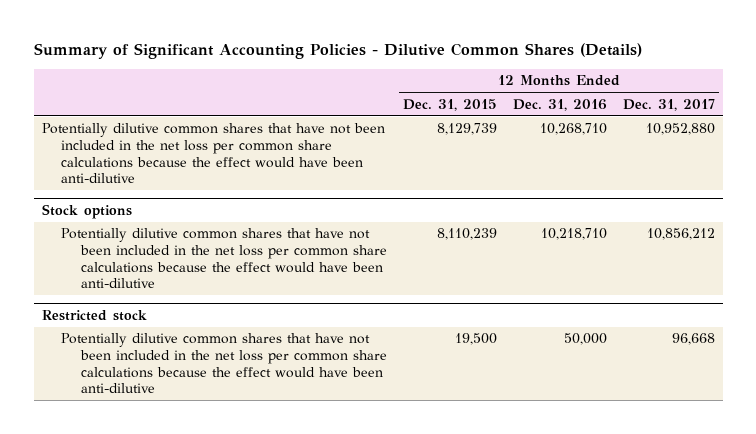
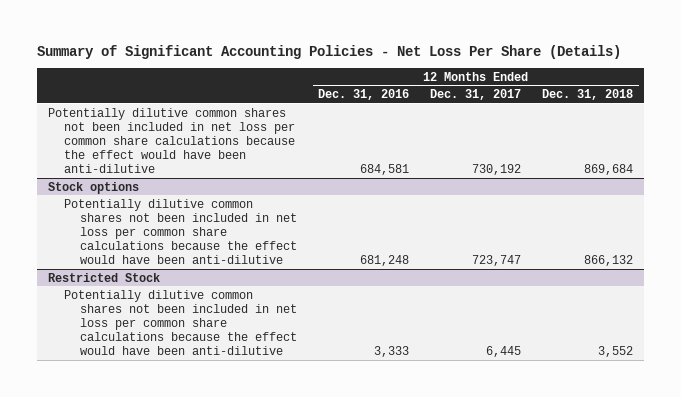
[33,43,642,60] Summary of Significant Accounting Policies - Dilutive Common Shares (Details) -> [37,45,622,60] Summary of Significant Accounting Policies - Net Loss Per Share (Details)
[403,98,498,111] Dec. 31, 2015 -> none
none -> [542,89,634,101] Dec. 31, 2018
[41,123,385,184] Potentially dilutive common shares that have not been included in the net loss per common share calculations because the effect would have been anti-dilutive -> [47,107,295,174] Potentially dilutive common shares not been included in net loss per common share calculations because the effect would have been anti-dilutive
[539,123,607,136] 10,268,710 -> [359,164,409,176] 684,581
[645,123,715,136] 10,952,880 -> [472,164,522,176] 730,192
[61,228,388,289] Potentially dilutive common shares that have not been included in the net loss per common share calculations because the effect would have been anti-dilutive -> [63,198,297,265] Potentially dilutive common shares not been included in net loss per common share calculations because the effect would have been anti-dilutive
[540,228,607,241] 10,218,710 -> [359,255,409,267] 681,248
[646,228,715,241] 10,856,212 -> [472,255,522,267] 723,747
[41,309,147,321] Restricted stock -> [47,272,160,282] Restricted Stock
[61,333,388,394] Potentially dilutive common shares that have not been included in the net loss per common share calculations because the effect would have been anti-dilutive -> [63,289,297,356] Potentially dilutive common shares not been included in net loss per common share calculations because the effect would have been anti-dilutive
[563,333,607,346] 50,000 -> [373,346,409,358] 3,333
[671,333,715,346] 96,668 -> [486,346,522,358] 6,445

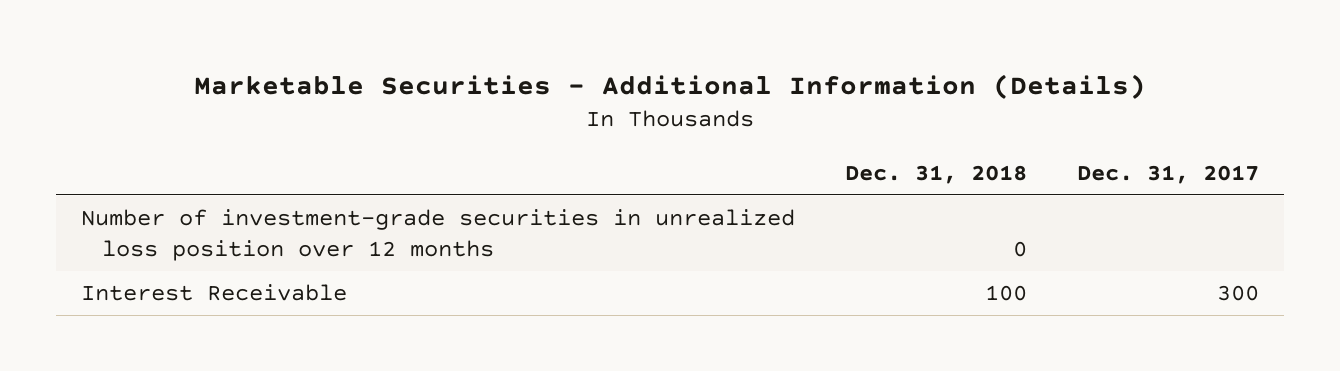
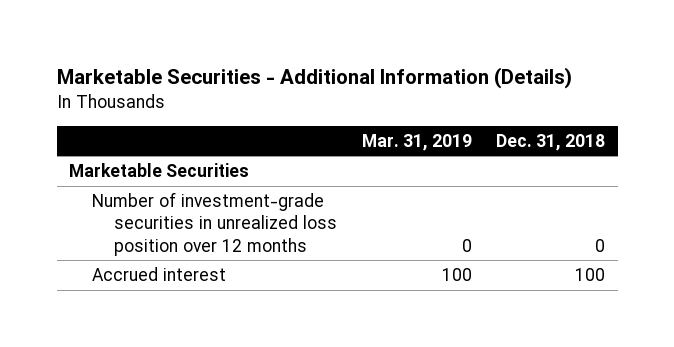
[1077,164,1260,184] Dec. 31, 2017 -> none
none -> [361,133,472,151] Mar. 31, 2019
none -> [68,163,249,178] Marketable Securities
[81,284,348,302] Interest Receivable -> [91,267,226,282] Accrued interest

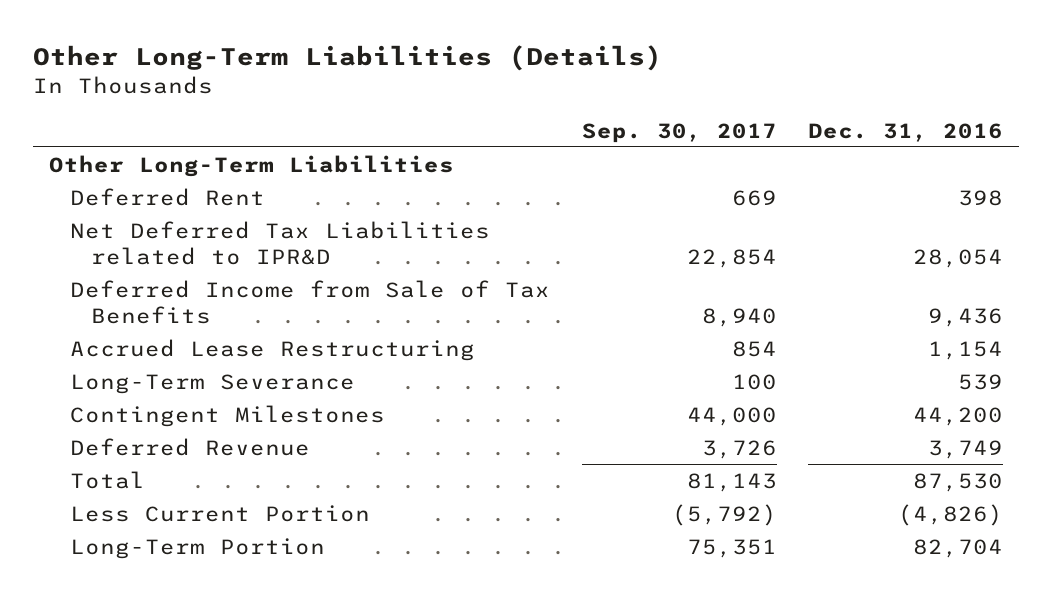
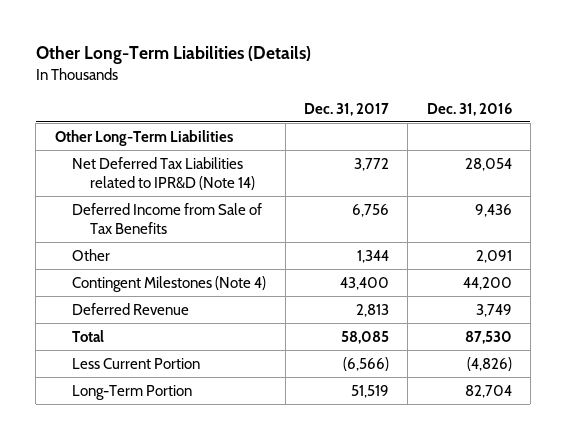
[581,122,777,143] Sep. 30, 2017 -> none
none -> [303,102,389,116] Dec. 31, 2017
[69,187,265,206] Deferred Rent -> none
[69,220,490,265] Net Deferred Tax Liabilities related to IPR&D -> [72,156,256,190] Net Deferred Tax Liabilities related to IPR&D (Note 14)
[69,338,475,361] Accrued Lease Restructuring -> none
[69,373,355,394] Long-Term Severance -> none
none -> [72,248,111,261] Other
[69,404,385,427] Contingent Milestones -> [72,275,267,292] Contingent Milestones (Note 4)

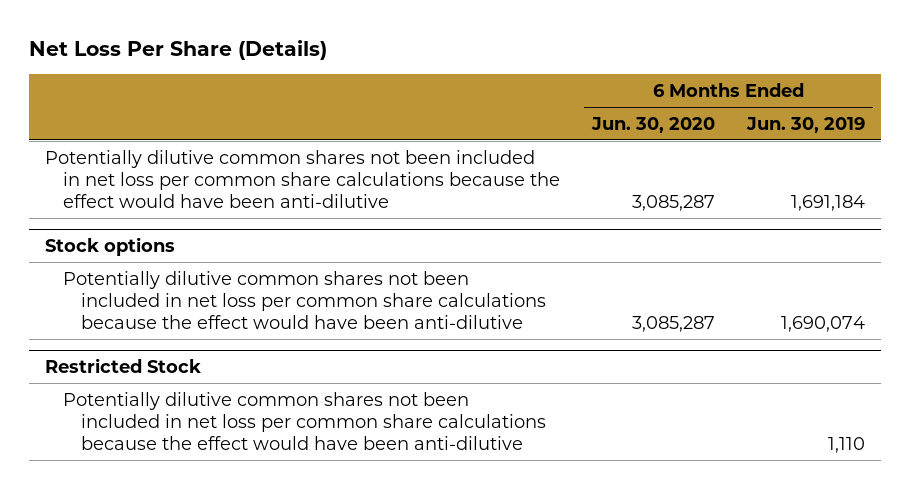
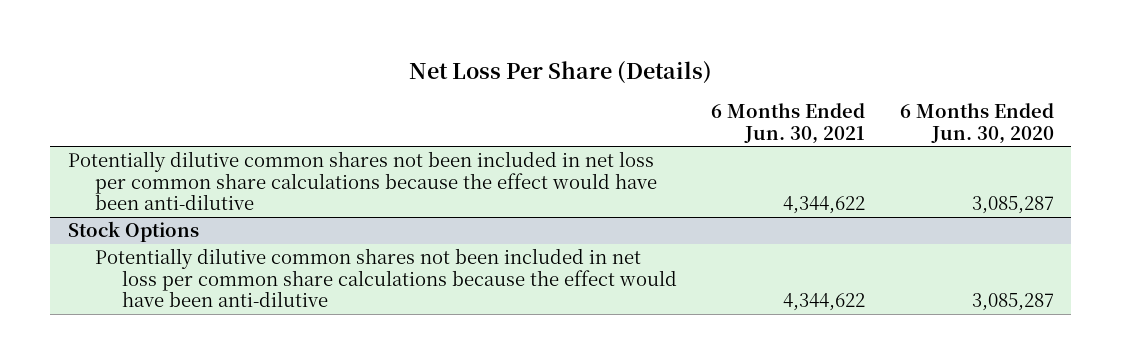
[746,116,866,133] Jun. 30, 2019 -> none
none -> [711,103,866,144] 6 Months Ended Jun. 30, 2021
[44,236,175,256] Stock options -> [67,221,199,243] Stock Options
[44,357,201,373] Restricted Stock -> none
[62,391,546,451] Potentially dilutive common shares not been included in net loss per common share calculations because the effect would have been anti-dilutive -> none

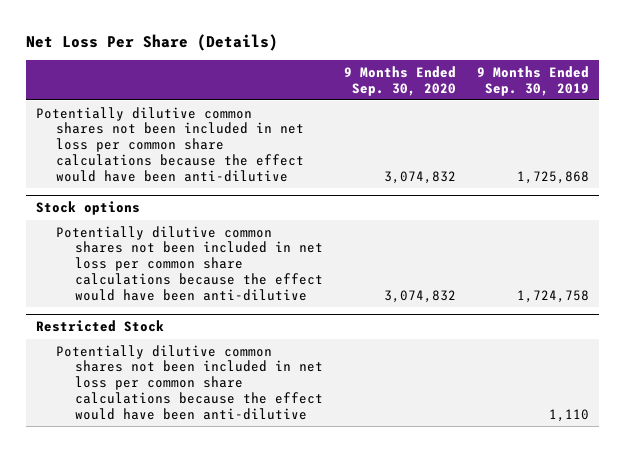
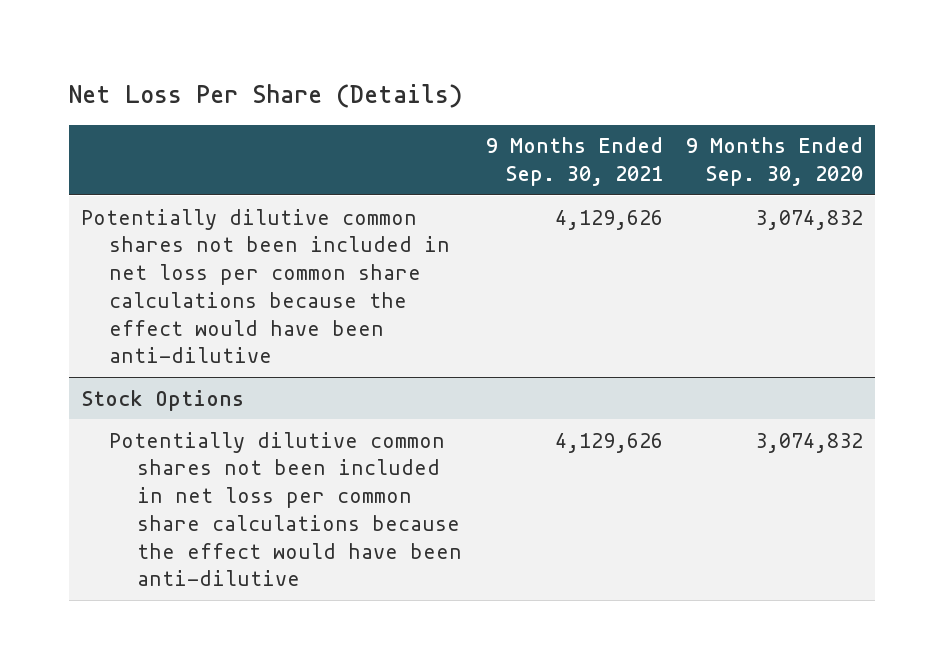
[476,65,589,96] 9 Months Ended Sep. 30, 2019 -> none
none -> [485,137,663,187] 9 Months Ended Sep. 30, 2021
[36,201,141,216] Stock options -> [81,389,245,411] Stock Options
[36,320,165,333] Restricted Stock -> none
[55,344,324,420] Potentially dilutive common shares not been included in net loss per common share calculations because the effect would have been anti-dilutive -> none

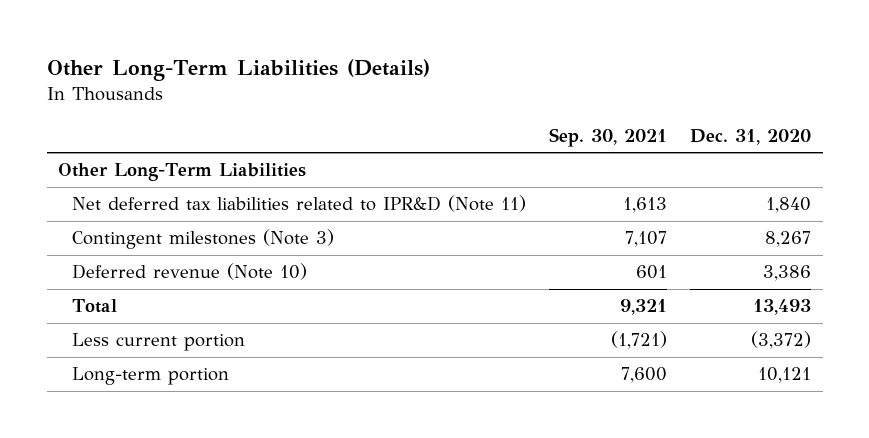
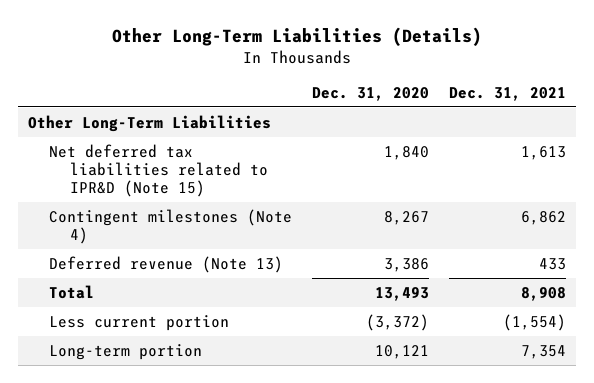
[549,127,668,147] Sep. 30, 2021 -> none
none -> [448,86,566,101] Dec. 31, 2021
[72,195,527,213] Net deferred tax liabilities related to IPR&D (Note 11) -> [49,143,269,198] Net deferred tax liabilities related to IPR&D (Note 15)
[72,229,335,250] Contingent milestones (Note 3) -> [49,208,293,244] Contingent milestones (Note 4)
[72,263,308,281] Deferred revenue (Note 10) -> [49,255,284,273] Deferred revenue (Note 13)

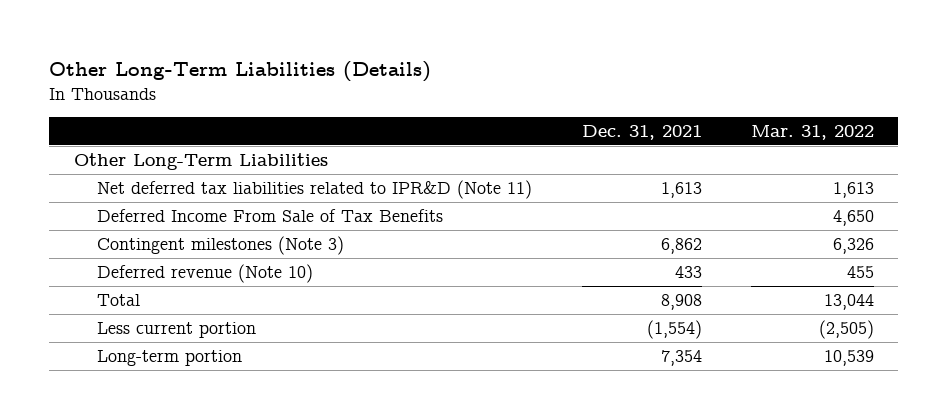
[312,86,430,101] Dec. 31, 2020 -> none
none -> [750,125,874,141] Mar. 31, 2022
[49,143,269,198] Net deferred tax liabilities related to IPR&D (Note 15) -> [97,179,533,199] Net deferred tax liabilities related to IPR&D (Note 11)
none -> [97,208,444,222] Deferred Income From Sale of Tax Benefits
[49,208,293,244] Contingent milestones (Note 4) -> [97,235,345,255] Contingent milestones (Note 3)
[49,255,284,273] Deferred revenue (Note 13) -> [97,263,314,283] Deferred revenue (Note 10)

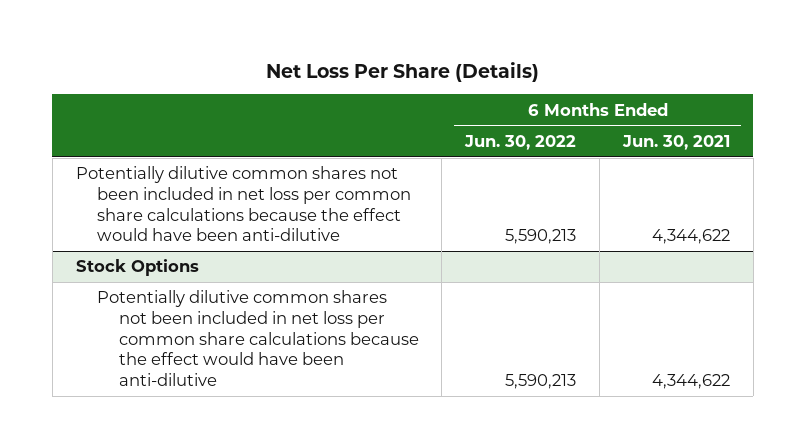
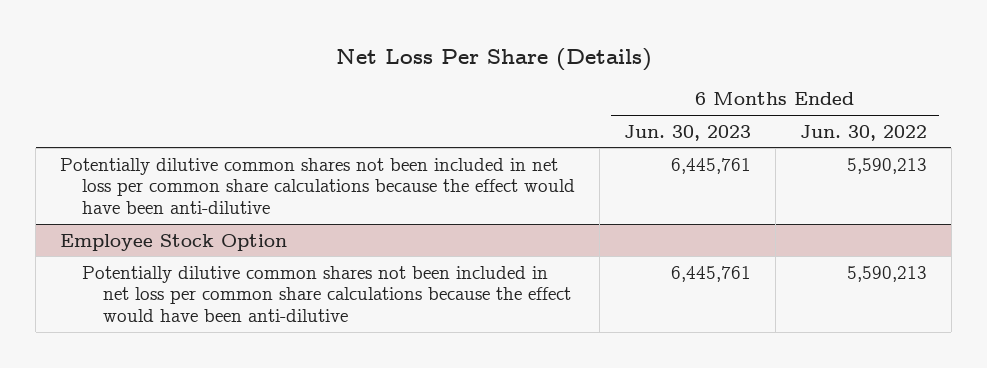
[621,134,730,150] Jun. 30, 2021 -> none
none -> [623,124,751,141] Jun. 30, 2023
[75,259,199,277] Stock Options -> [60,233,288,251] Employee Stock Option

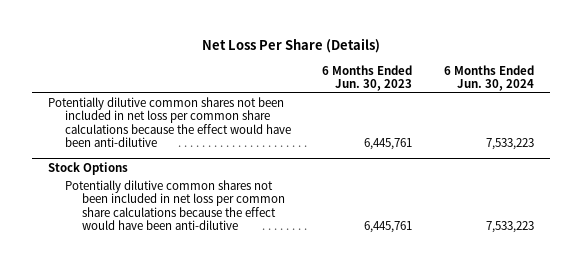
[799,124,927,141] Jun. 30, 2022 -> none
none -> [443,64,534,91] 6 Months Ended Jun. 30, 2024
[60,233,288,251] Employee Stock Option -> [48,161,129,175] Stock Options

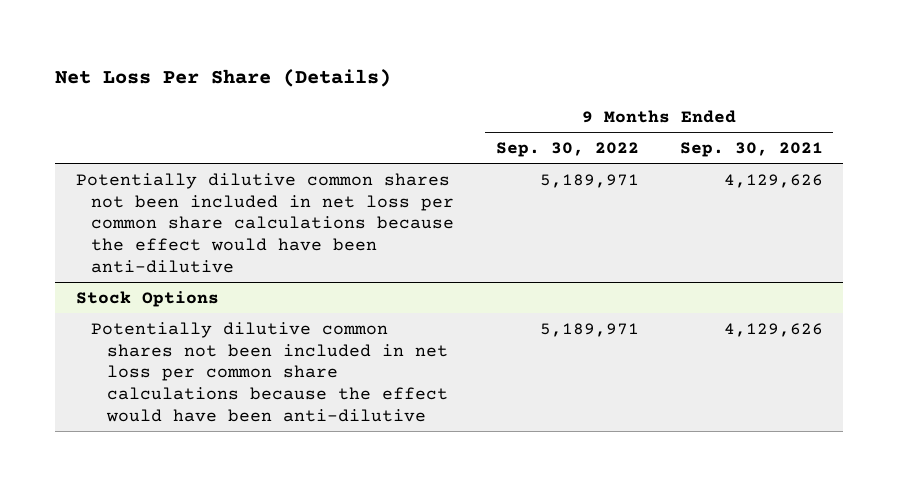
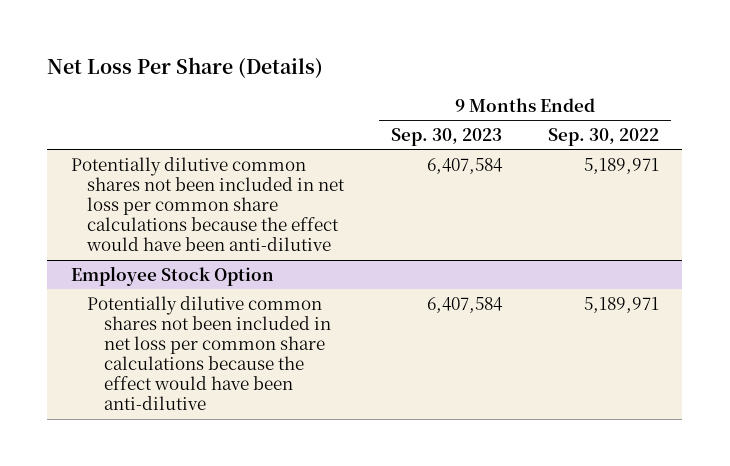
[679,141,823,157] Sep. 30, 2021 -> none
none -> [390,127,502,146] Sep. 30, 2023
[75,290,219,307] Stock Options -> [70,265,274,286] Employee Stock Option

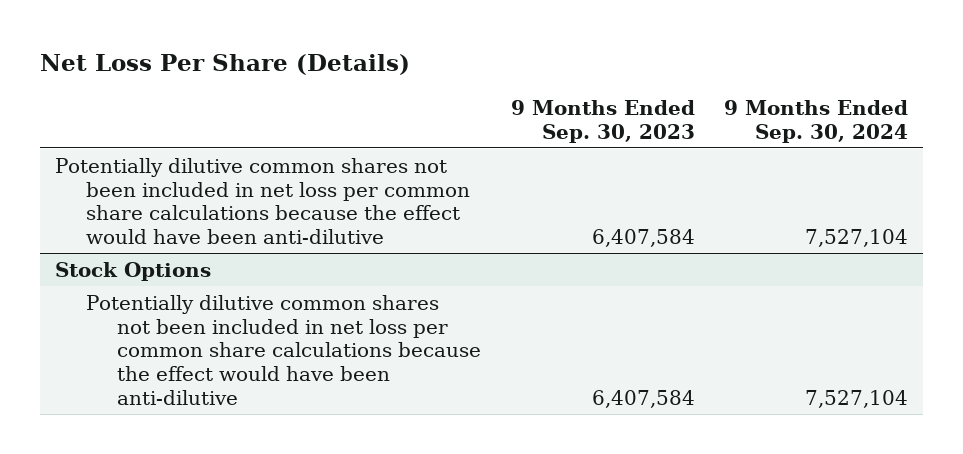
[548,127,660,146] Sep. 30, 2022 -> none
none -> [724,99,909,143] 9 Months Ended Sep. 30, 2024
[70,265,274,286] Employee Stock Option -> [54,261,211,281] Stock Options

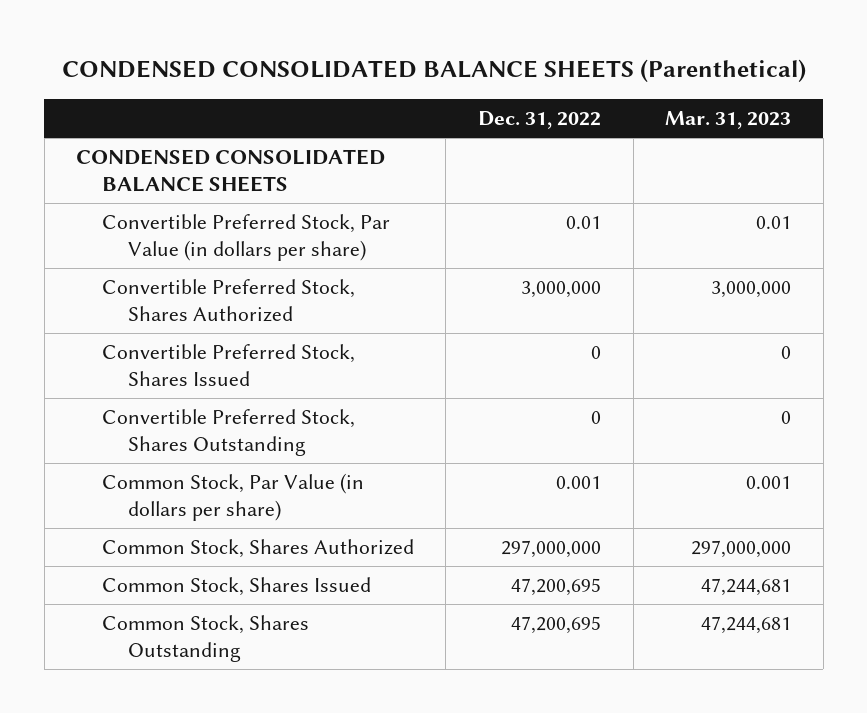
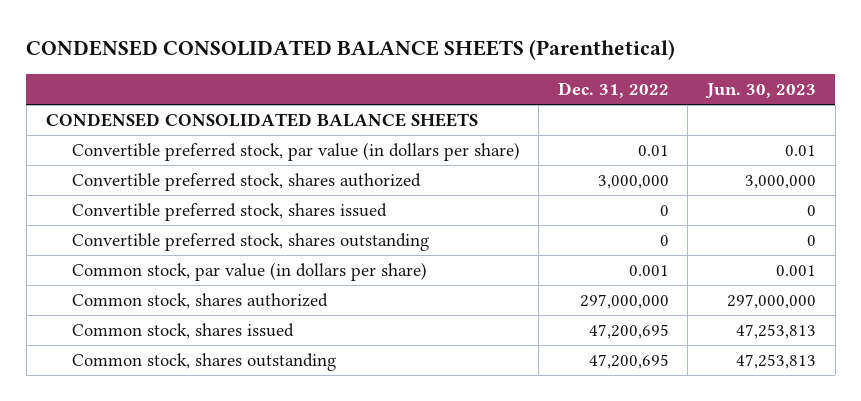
[665,110,792,129] Mar. 31, 2023 -> none
none -> [704,83,816,100] Jun. 30, 2023
[101,214,390,261] Convertible Preferred Stock, Par Value (in dollars per share) -> [71,142,520,162] Convertible preferred stock, par value (in dollars per share)
[101,279,355,322] Convertible Preferred Stock, Shares Authorized -> [71,173,421,192] Convertible preferred stock, shares authorized
[101,344,355,386] Convertible Preferred Stock, Shares Issued -> [71,203,387,222] Convertible preferred stock, shares issued
[101,409,355,456] Convertible Preferred Stock, Shares Outstanding -> [71,233,429,252] Convertible preferred stock, shares outstanding
[101,473,364,521] Common Stock, Par Value (in dollars per share) -> [71,262,427,282] Common stock, par value (in dollars per share)
[101,539,414,559] Common Stock, Shares Authorized -> [71,293,328,310] Common stock, shares authorized
[101,577,371,597] Common Stock, Shares Issued -> [71,323,294,340] Common stock, shares issued
[101,615,309,662] Common Stock, Shares Outstanding -> [71,353,336,372] Common stock, shares outstanding

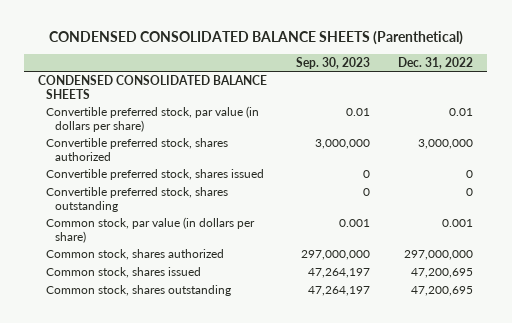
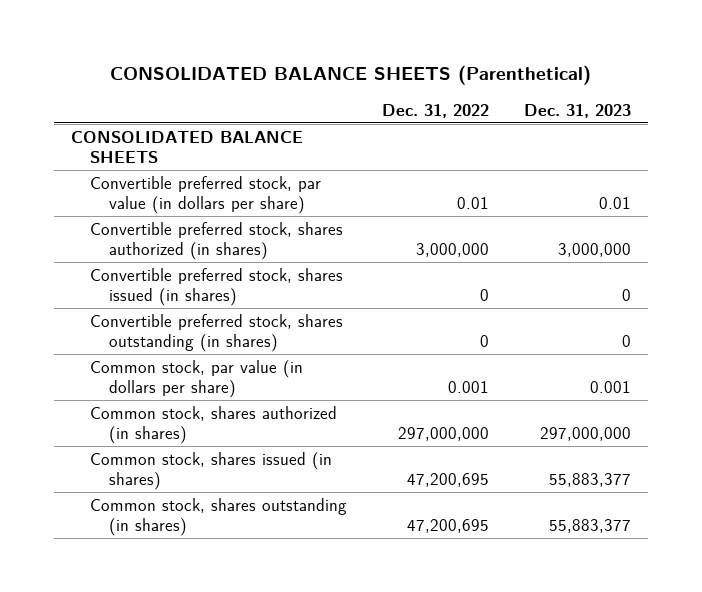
[48,30,463,45] CONDENSED CONSOLIDATED BALANCE SHEETS (Parenthetical) -> [110,64,592,85] CONSOLIDATED BALANCE SHEETS (Parenthetical)
[295,56,370,69] Sep. 30, 2023 -> none
none -> [524,103,632,118] Dec. 31, 2023
[38,75,268,99] CONDENSED CONSOLIDATED BALANCE SHEETS -> [71,130,304,163] CONSOLIDATED BALANCE SHEETS
[46,138,229,161] Convertible preferred stock, shares authorized -> [90,221,344,260] Convertible preferred stock, shares authorized (in shares)
[46,169,265,181] Convertible preferred stock, shares issued -> [90,267,344,306] Convertible preferred stock, shares issued (in shares)
[46,187,229,212] Convertible preferred stock, shares outstanding -> [90,313,344,352] Convertible preferred stock, shares outstanding (in shares)
[46,249,225,261] Common stock, shares authorized -> [90,405,338,444] Common stock, shares authorized (in shares)
[46,267,202,279] Common stock, shares issued -> [90,451,333,490] Common stock, shares issued (in shares)
[46,285,232,297] Common stock, shares outstanding -> [90,497,348,536] Common stock, shares outstanding (in shares)

